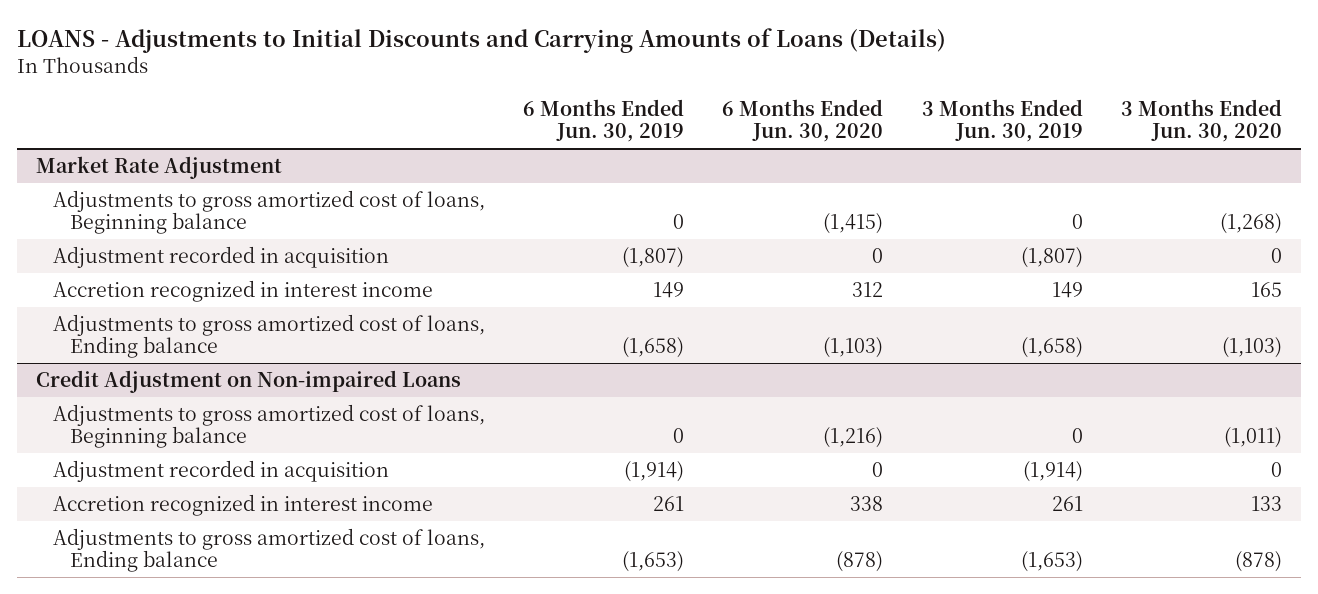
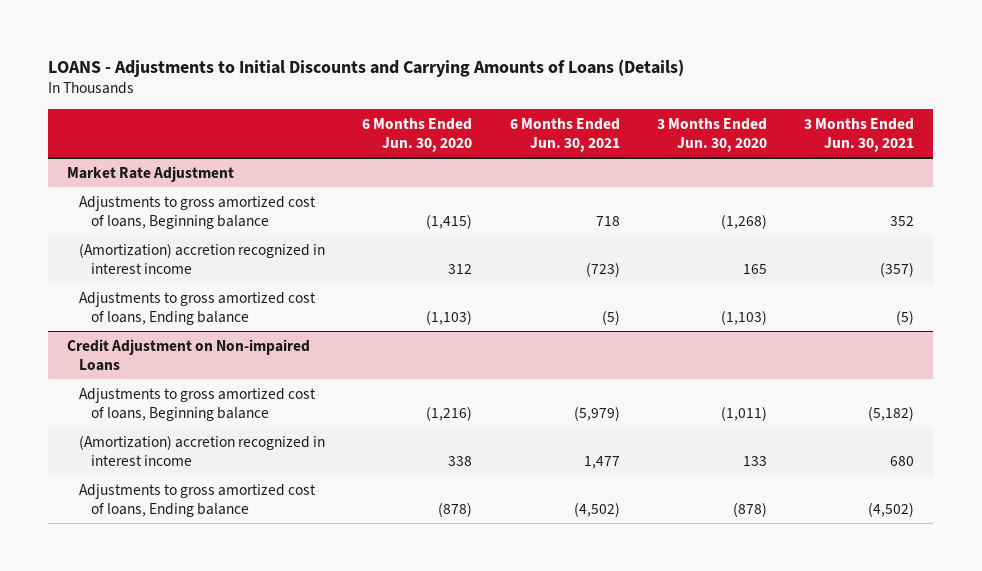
[523,98,685,143] 6 Months Ended Jun. 30, 2019 -> none
[921,98,1083,143] 3 Months Ended Jun. 30, 2019 -> none
none -> [509,117,620,153] 6 Months Ended Jun. 30, 2021
none -> [804,117,915,153] 3 Months Ended Jun. 30, 2021
[53,245,390,268] Adjustment recorded in acquisition -> none
[53,279,434,302] Accretion recognized in interest income -> [79,242,326,275] (Amortization) accretion recognized in interest income
[53,459,390,482] Adjustment recorded in acquisition -> none
[53,493,434,516] Accretion recognized in interest income -> [79,434,326,467] (Amortization) accretion recognized in interest income

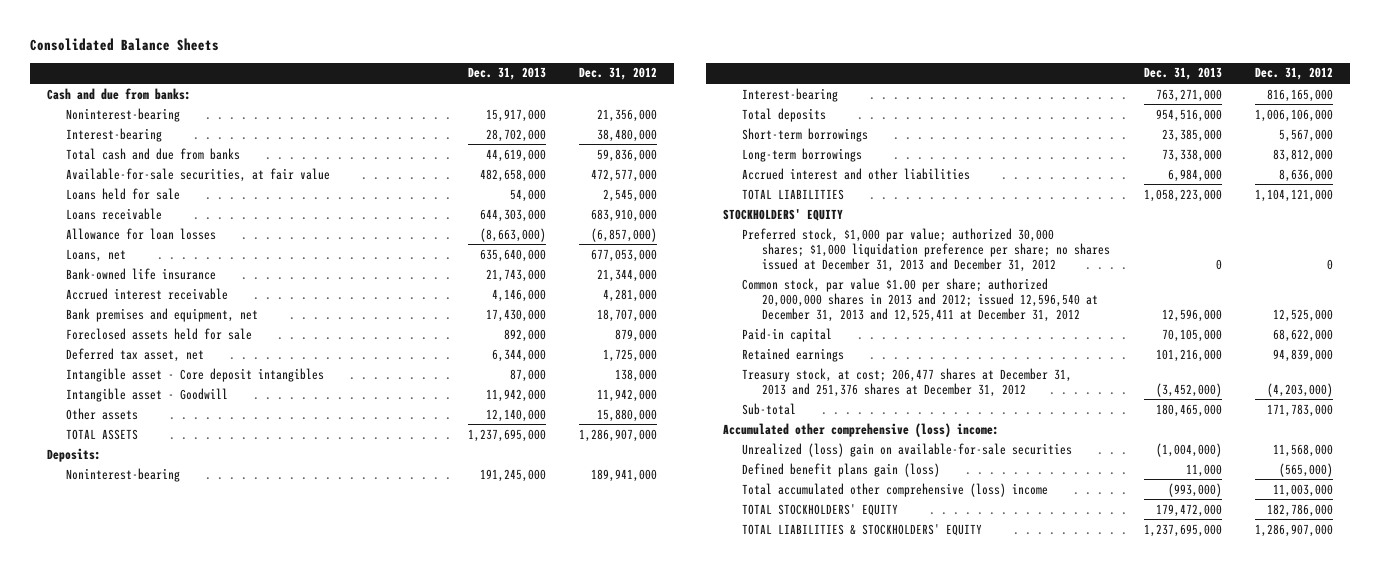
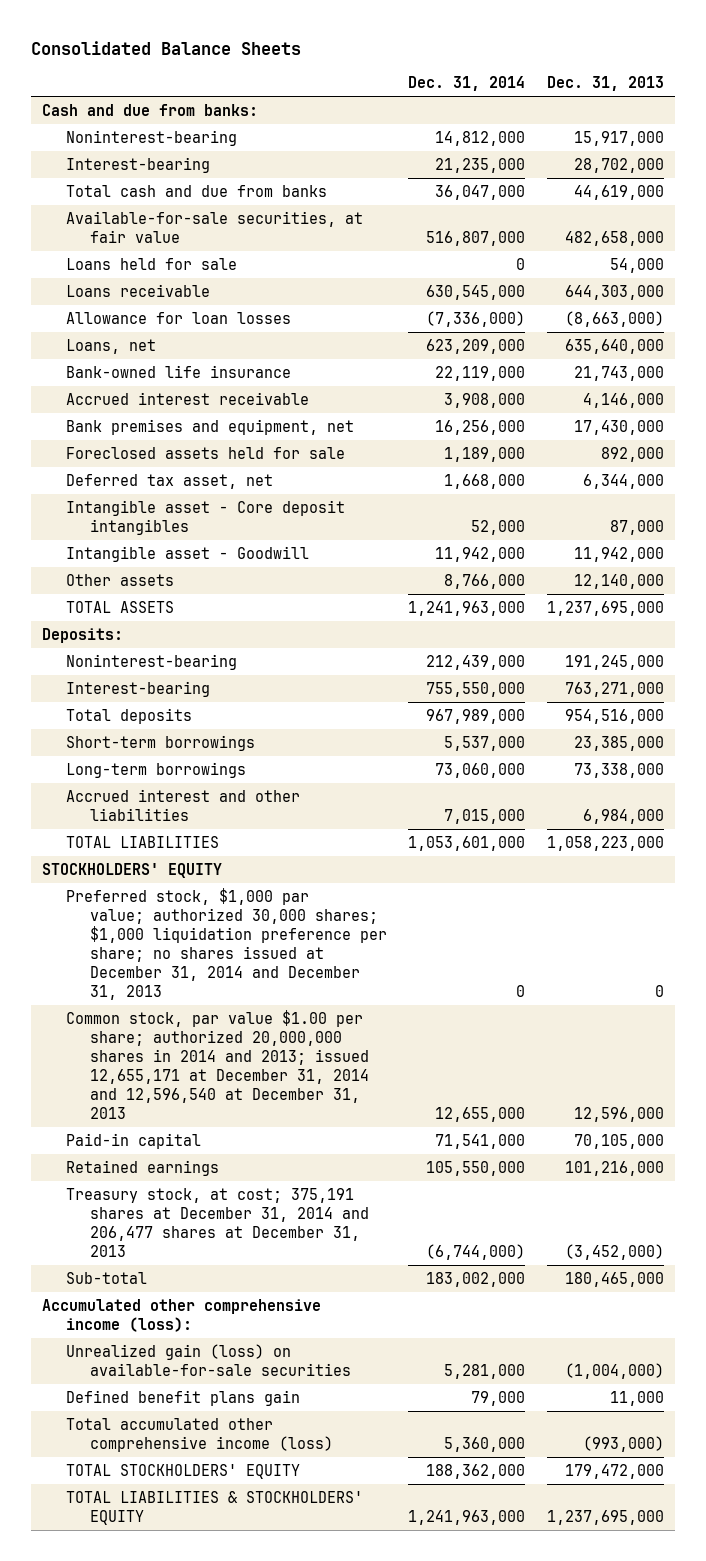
[579,67,658,81] Dec. 31, 2012 -> none
none -> [408,76,526,92] Dec. 31, 2014
[742,227,1110,272] Preferred stock, $1,000 par value; authorized 30,000 shares; $1,000 liquidation preference per share; no shares issued at December 31, 2013 and December 31, 2012 -> [65,887,387,1000] Preferred stock, $1,000 par value; authorized 30,000 shares; $1,000 liquidation preference per share; no shares issued at December 31, 2014 and December 31, 2013
[742,277,1098,322] Common stock, par value $1.00 per share; authorized 20,000,000 shares in 2013 and 2012; issued 12,596,540 at December 31, 2013 and 12,525,411 at December 31, 2012 -> [65,1009,369,1119] Common stock, par value $1.00 per share; authorized 20,000,000 shares in 2014 and 2013; issued 12,655,171 at December 31, 2014 and 12,596,540 at December 31, 2013
[742,367,1073,397] Treasury stock, at cost; 206,477 shares at December 31, 2013 and 251,376 shares at December 31, 2012 -> [65,1187,369,1257] Treasury stock, at cost; 375,191 shares at December 31, 2014 and 206,477 shares at December 31, 2013
[722,422,999,437] Accumulated other comprehensive (loss) income: -> [42,1298,322,1332] Accumulated other comprehensive income (loss):
[742,442,1073,457] Unrealized (loss) gain on available-for-sale securities -> [65,1343,351,1376] Unrealized gain (loss) on available-for-sale securities
[742,462,941,477] Defined benefit plans gain (loss) -> [65,1389,300,1406] Defined benefit plans gain
[742,482,1049,497] Total accumulated other comprehensive (loss) income -> [65,1417,333,1452] Total accumulated other comprehensive income (loss)

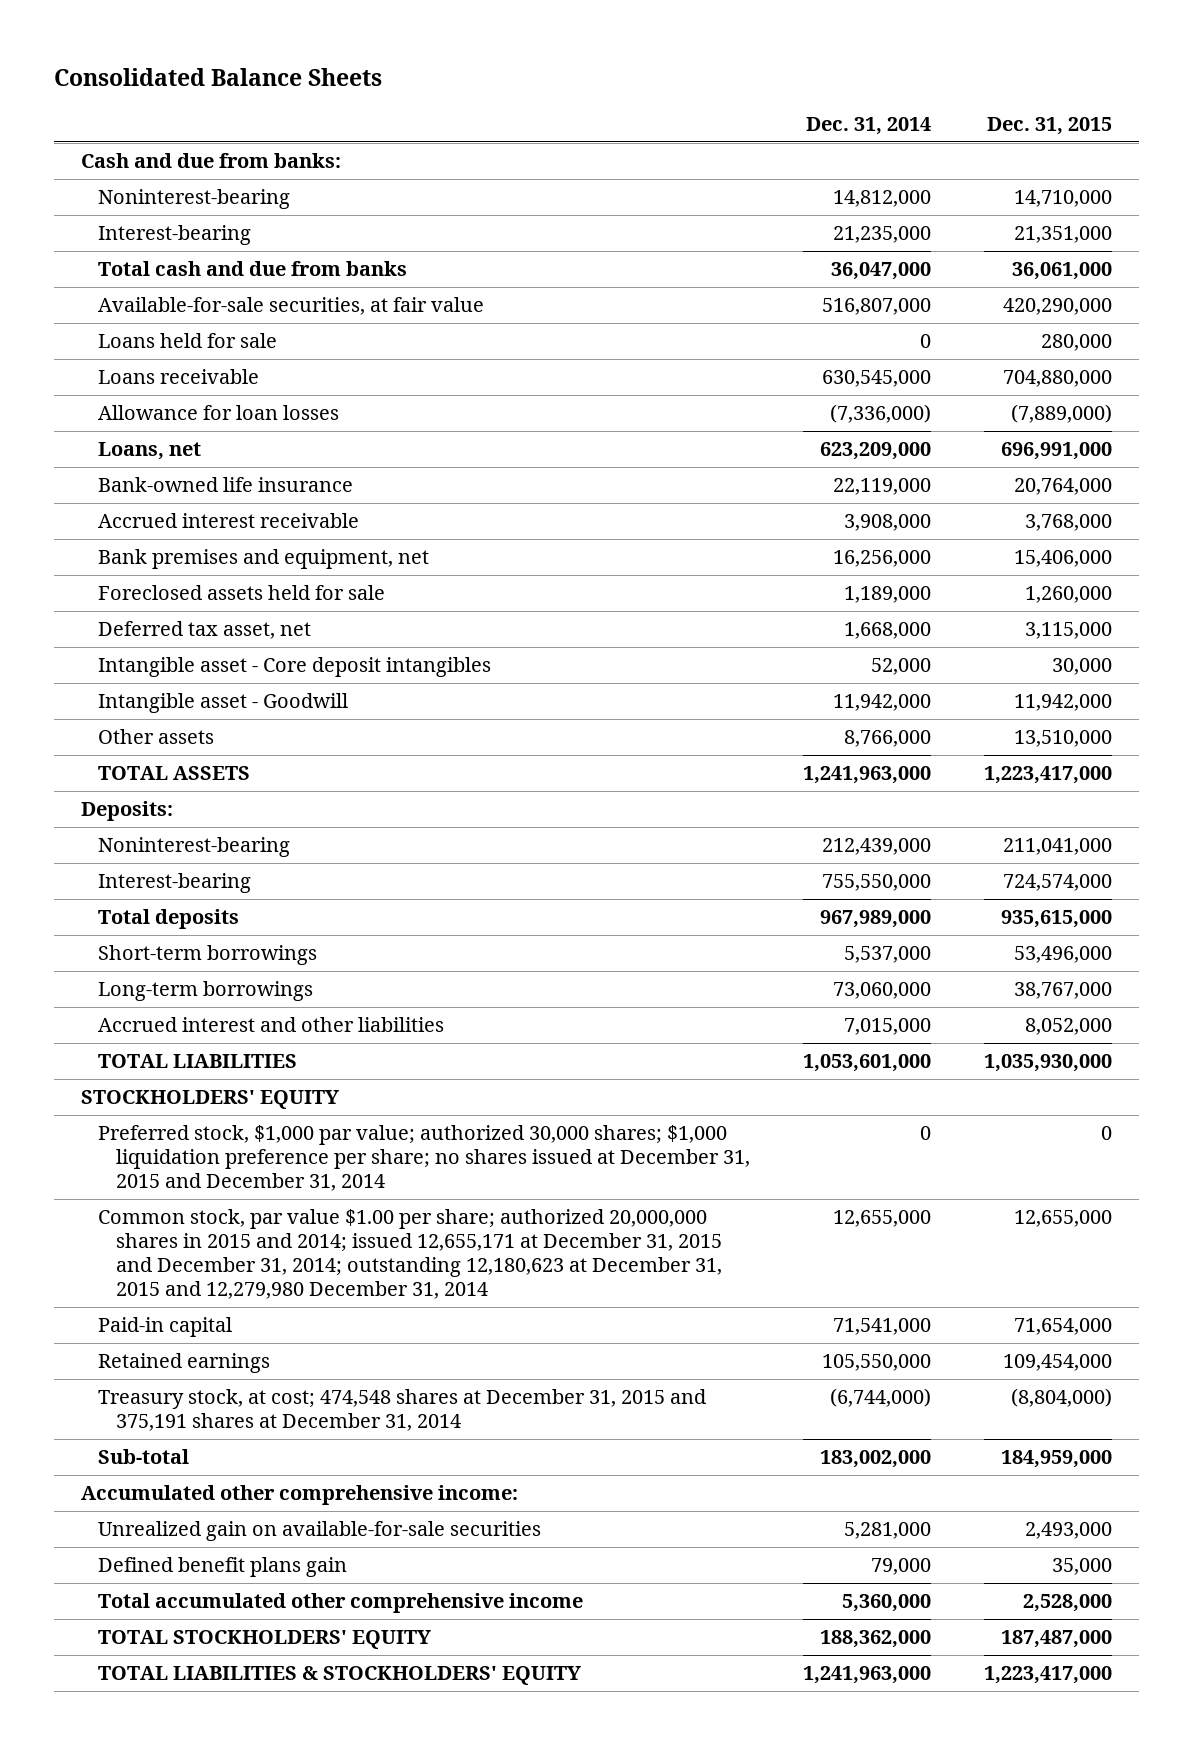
[546,76,664,92] Dec. 31, 2013 -> none
none -> [987,116,1113,135] Dec. 31, 2015
[65,887,387,1000] Preferred stock, $1,000 par value; authorized 30,000 shares; $1,000 liquidation preference per share; no shares issued at December 31, 2014 and December 31, 2013 -> [98,1125,751,1191] Preferred stock, $1,000 par value; authorized 30,000 shares; $1,000 liquidation preference per share; no shares issued at December 31, 2015 and December 31, 2014
[65,1009,369,1119] Common stock, par value $1.00 per share; authorized 20,000,000 shares in 2014 and 2013; issued 12,655,171 at December 31, 2014 and 12,596,540 at December 31, 2013 -> [98,1209,723,1299] Common stock, par value $1.00 per share; authorized 20,000,000 shares in 2015 and 2014; issued 12,655,171 at December 31, 2015 and December 31, 2014; outstanding 12,180,623 at December 31, 2015 and 12,279,980 December 31, 2014
[65,1187,369,1257] Treasury stock, at cost; 375,191 shares at December 31, 2014 and 206,477 shares at December 31, 2013 -> [98,1389,707,1432] Treasury stock, at cost; 474,548 shares at December 31, 2015 and 375,191 shares at December 31, 2014
[42,1298,322,1332] Accumulated other comprehensive income (loss): -> [80,1485,518,1506] Accumulated other comprehensive income:
[65,1343,351,1376] Unrealized gain (loss) on available-for-sale securities -> [98,1521,542,1542] Unrealized gain on available-for-sale securities
[65,1417,333,1452] Total accumulated other comprehensive income (loss) -> [98,1593,584,1614] Total accumulated other comprehensive income

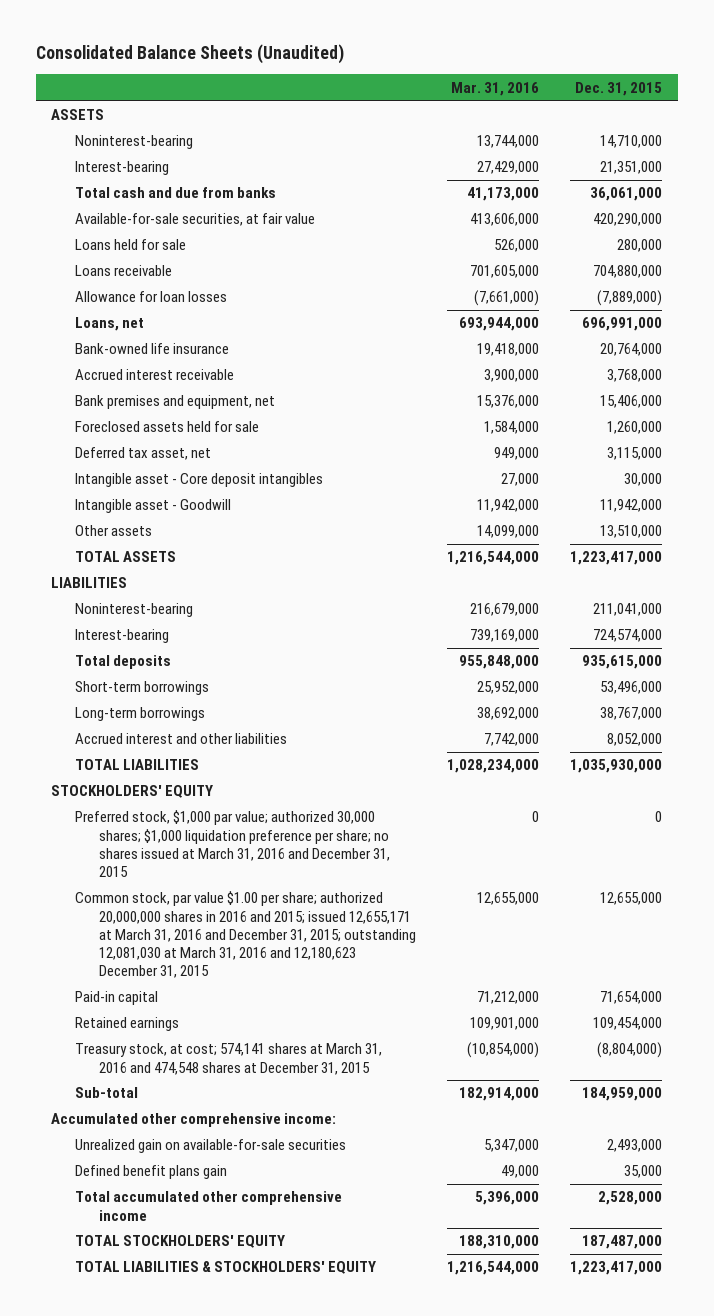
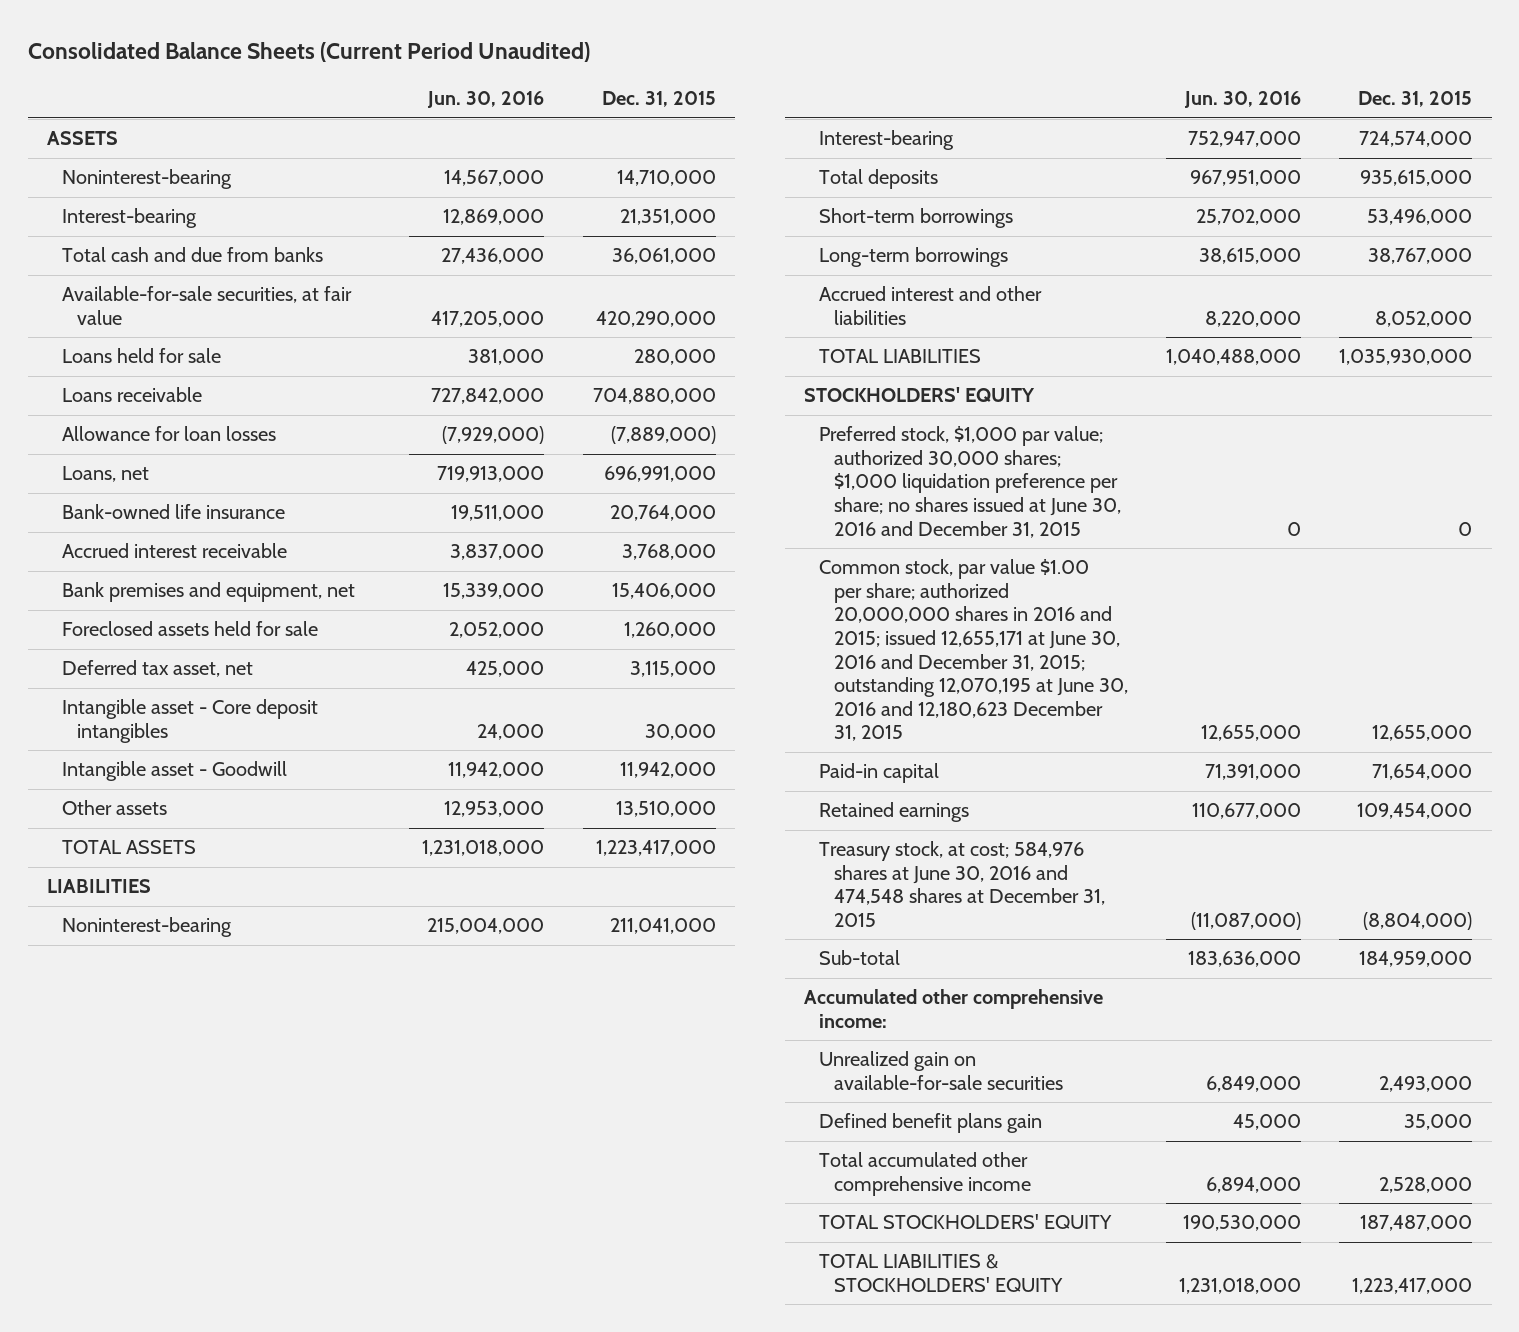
[35,44,344,65] Consolidated Balance Sheets (Unaudited) -> [27,41,590,62] Consolidated Balance Sheets (Current Period Unaudited)
[451,81,540,96] Mar. 31, 2016 -> none
none -> [427,91,545,109] Jun. 30, 2016
[75,810,390,878] Preferred stock, $1,000 par value; authorized 30,000 shares; $1,000 liquidation preference per share; no shares issued at March 31, 2016 and December 31, 2015 -> [819,426,1122,538] Preferred stock, $1,000 par value; authorized 30,000 shares; $1,000 liquidation preference per share; no shares issued at June 30, 2016 and December 31, 2015
[75,891,416,979] Common stock, par value $1.00 per share; authorized 20,000,000 shares in 2016 and 2015; issued 12,655,171 at March 31, 2016 and December 31, 2015; outstanding 12,081,030 at March 31, 2016 and 12,180,623 December 31, 2015 -> [819,559,1129,742] Common stock, par value $1.00 per share; authorized 20,000,000 shares in 2016 and 2015; issued 12,655,171 at June 30, 2016 and December 31, 2015; outstanding 12,070,195 at June 30, 2016 and 12,180,623 December 31, 2015
[75,1043,383,1075] Treasury stock, at cost; 574,141 shares at March 31, 2016 and 474,548 shares at December 31, 2015 -> [819,841,1106,928] Treasury stock, at cost; 584,976 shares at June 30, 2016 and 474,548 shares at December 31, 2015

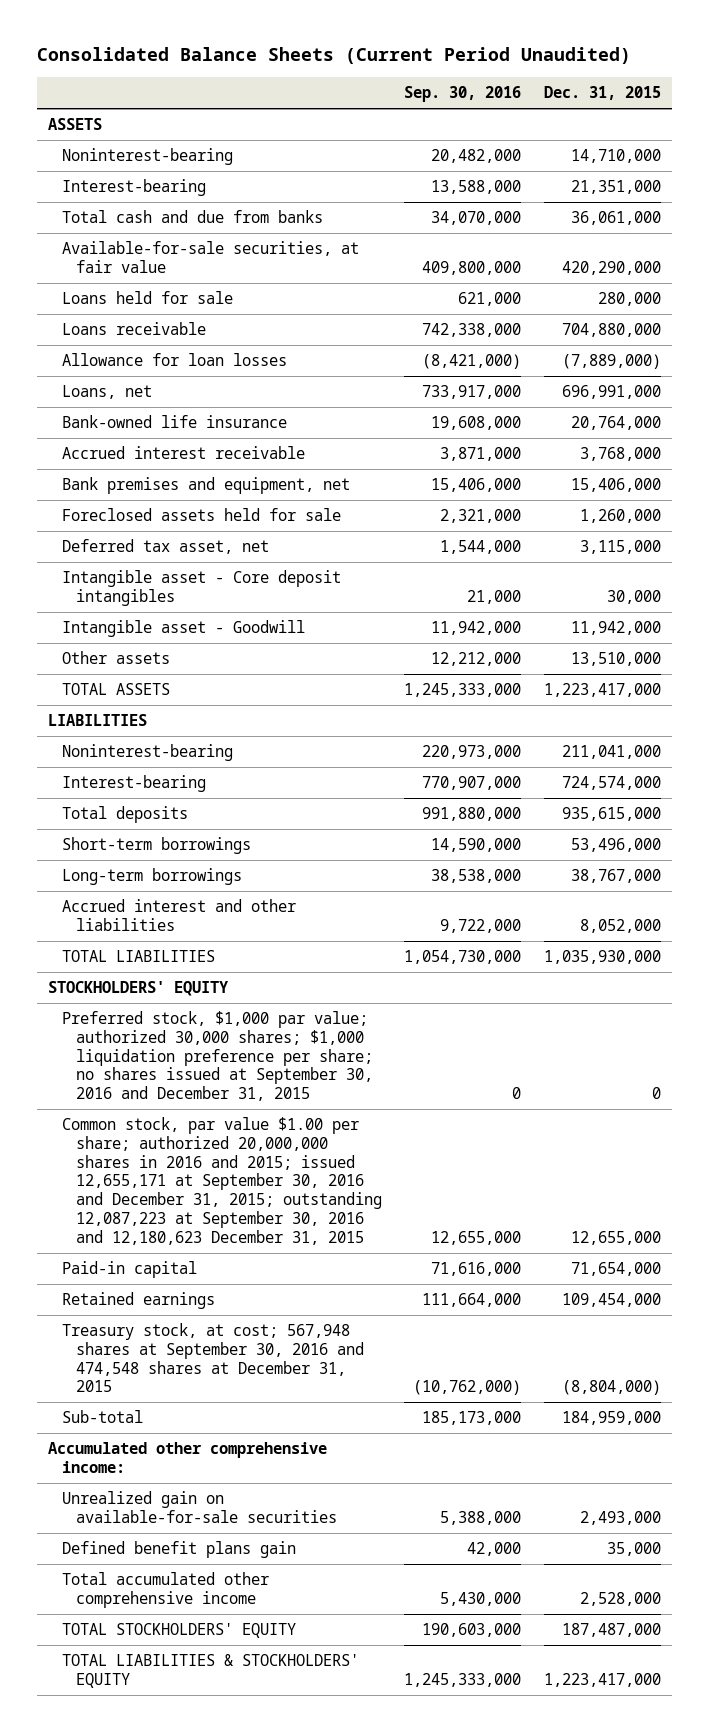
[427,91,545,109] Jun. 30, 2016 -> none
none -> [404,86,522,103] Sep. 30, 2016
[819,426,1122,538] Preferred stock, $1,000 par value; authorized 30,000 shares; $1,000 liquidation preference per share; no shares issued at June 30, 2016 and December 31, 2015 -> [62,1011,374,1102] Preferred stock, $1,000 par value; authorized 30,000 shares; $1,000 liquidation preference per share; no shares issued at September 30, 2016 and December 31, 2015
[819,559,1129,742] Common stock, par value $1.00 per share; authorized 20,000,000 shares in 2016 and 2015; issued 12,655,171 at June 30, 2016 and December 31, 2015; outstanding 12,070,195 at June 30, 2016 and 12,180,623 December 31, 2015 -> [62,1117,383,1245] Common stock, par value $1.00 per share; authorized 20,000,000 shares in 2016 and 2015; issued 12,655,171 at September 30, 2016 and December 31, 2015; outstanding 12,087,223 at September 30, 2016 and 12,180,623 December 31, 2015
[819,841,1106,928] Treasury stock, at cost; 584,976 shares at June 30, 2016 and 474,548 shares at December 31, 2015 -> [62,1323,365,1393] Treasury stock, at cost; 567,948 shares at September 30, 2016 and 474,548 shares at December 31, 2015

